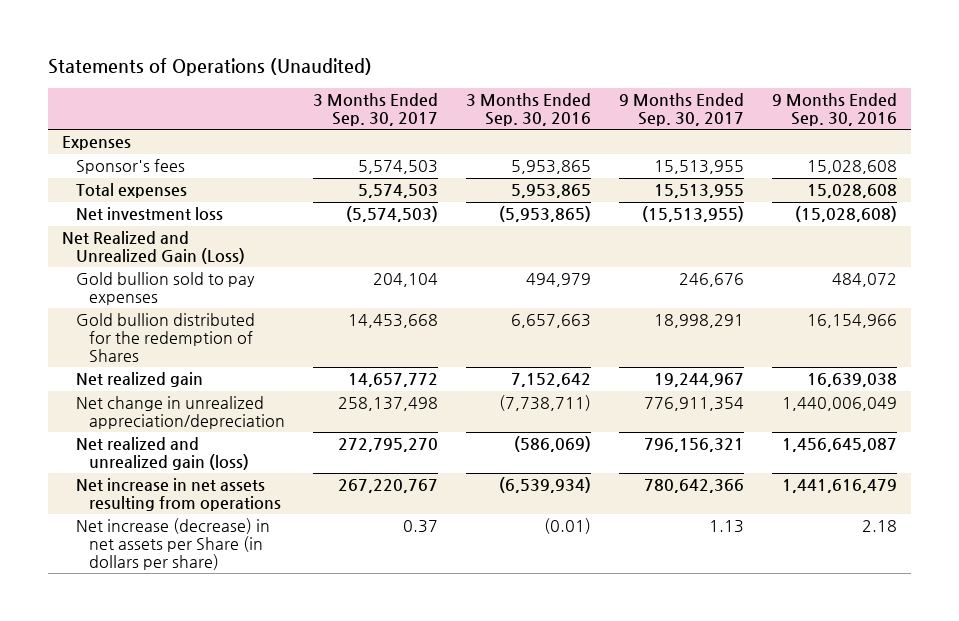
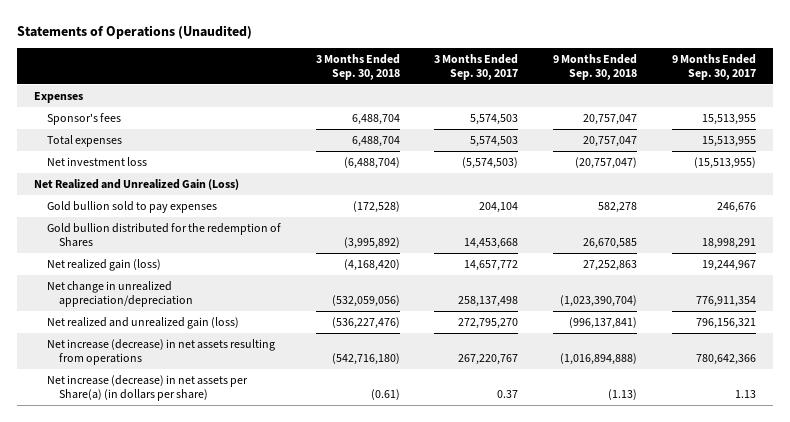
[466,92,592,126] 3 Months Ended Sep. 30, 2016 -> none
[771,92,897,126] 9 Months Ended Sep. 30, 2016 -> none
none -> [315,54,400,81] 3 Months Ended Sep. 30, 2018
none -> [552,54,637,81] 9 Months Ended Sep. 30, 2018
[75,372,203,388] Net realized gain -> [46,258,161,271] Net realized gain (loss)
[75,478,282,512] Net increase in net assets resulting from operations -> [46,338,275,365] Net increase (decrease) in net assets resulting from operations
[75,518,270,571] Net increase (decrease) in net assets per Share (in dollars per share) -> [46,374,248,401] Net increase (decrease) in net assets per Share(a) (in dollars per share)

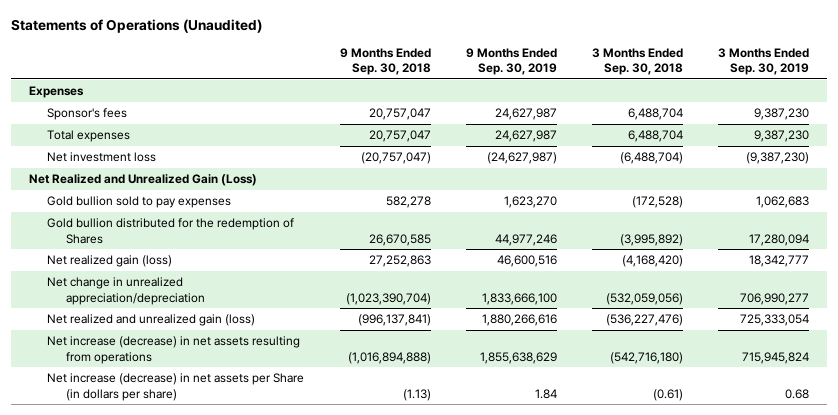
[434,54,519,81] 3 Months Ended Sep. 30, 2017 -> none
[671,54,756,81] 9 Months Ended Sep. 30, 2017 -> none
none -> [465,47,557,76] 9 Months Ended Sep. 30, 2019
none -> [718,47,810,76] 3 Months Ended Sep. 30, 2019
[46,374,248,401] Net increase (decrease) in net assets per Share(a) (in dollars per share) -> [47,373,305,401] Net increase (decrease) in net assets per Share (in dollars per share)

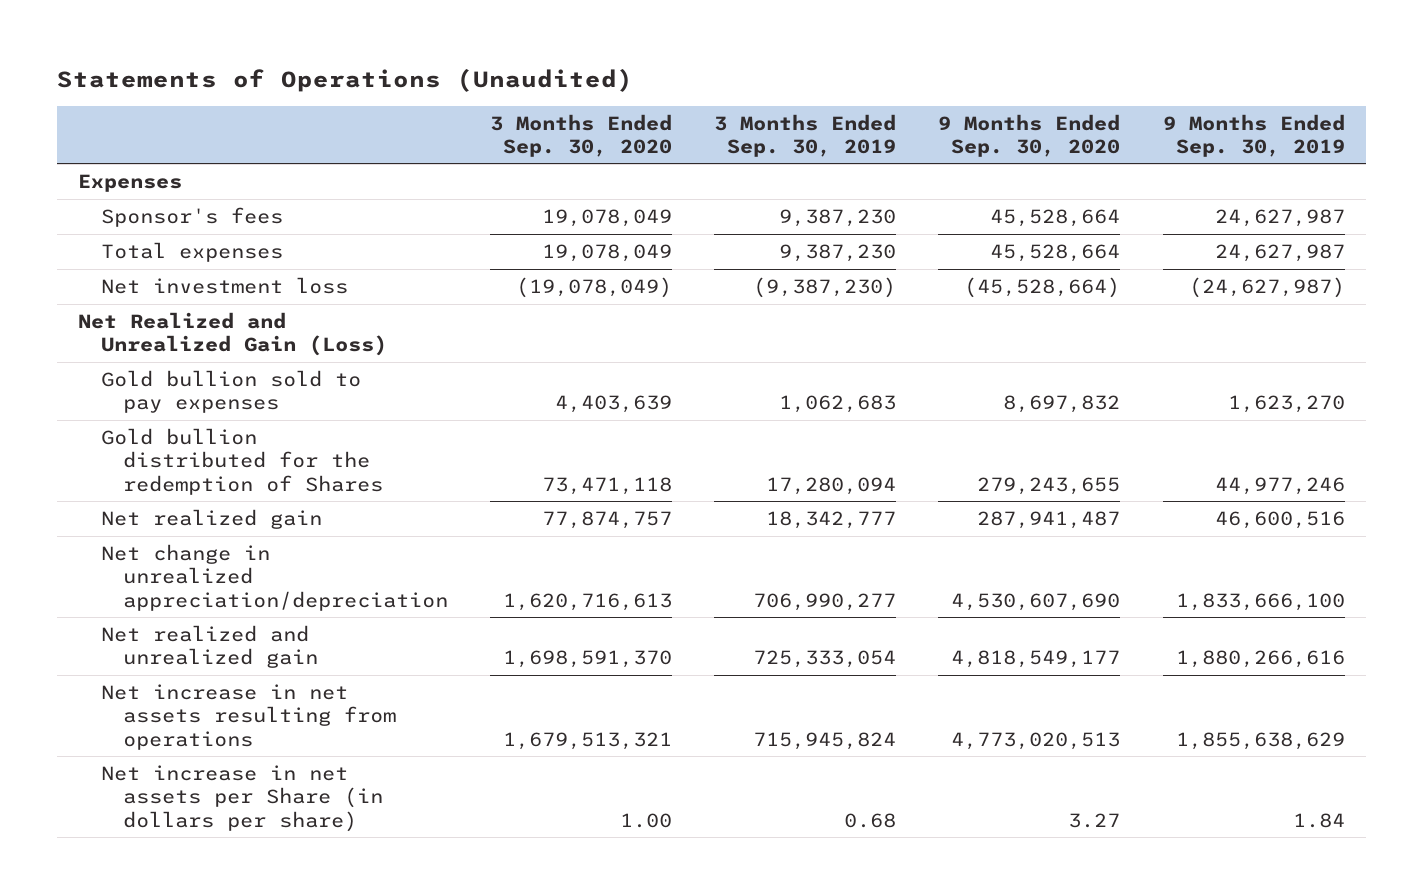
[339,47,431,76] 9 Months Ended Sep. 30, 2018 -> none
[591,47,683,76] 3 Months Ended Sep. 30, 2018 -> none
none -> [490,113,673,157] 3 Months Ended Sep. 30, 2020
none -> [938,113,1121,157] 9 Months Ended Sep. 30, 2020
[47,255,173,268] Net realized gain (loss) -> [100,508,322,529] Net realized gain
[47,314,256,327] Net realized and unrealized gain (loss) -> [100,624,318,669] Net realized and unrealized gain
[47,336,301,364] Net increase (decrease) in net assets resulting from operations -> [100,683,396,750] Net increase in net assets resulting from operations
[47,373,305,401] Net increase (decrease) in net assets per Share (in dollars per share) -> [100,764,383,832] Net increase in net assets per Share (in dollars per share)

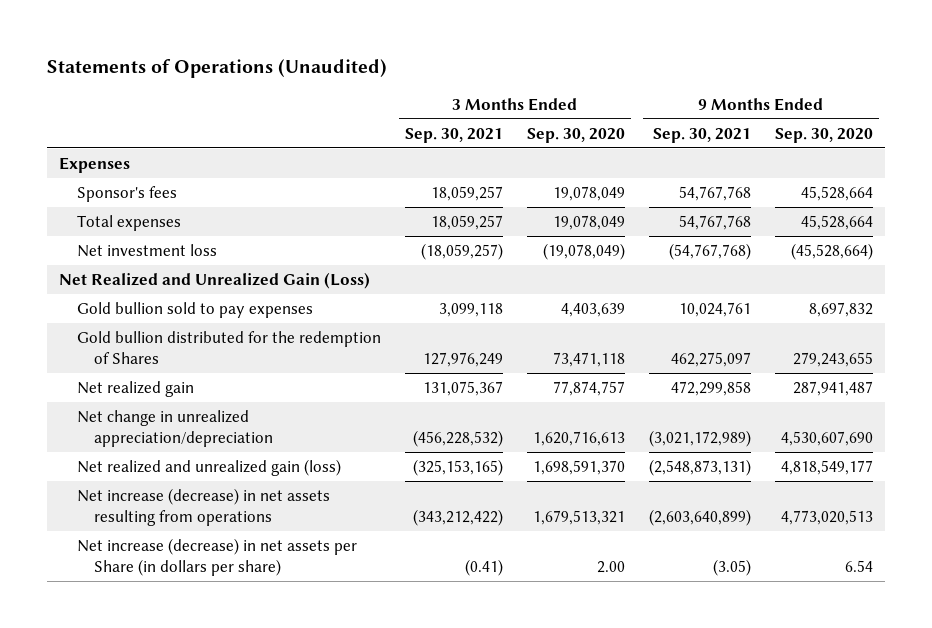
[714,113,897,157] 3 Months Ended Sep. 30, 2019 -> none
[1162,113,1345,157] 9 Months Ended Sep. 30, 2019 -> none
none -> [404,127,503,143] Sep. 30, 2021
none -> [652,127,751,143] Sep. 30, 2021
[100,624,318,669] Net realized and unrealized gain -> [76,458,341,476] Net realized and unrealized gain (loss)
[100,683,396,750] Net increase in net assets resulting from operations -> [76,487,330,527] Net increase (decrease) in net assets resulting from operations
[100,764,383,832] Net increase in net assets per Share (in dollars per share) -> [76,537,357,577] Net increase (decrease) in net assets per Share (in dollars per share)
[620,812,673,828] 1.00 -> [596,561,625,574] 2.00
[1068,812,1121,828] 3.27 -> [844,560,873,573] 6.54

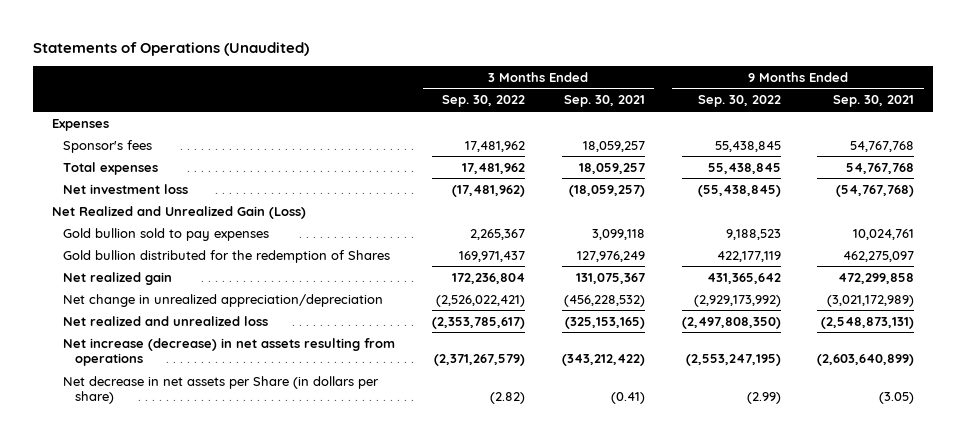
[526,127,625,143] Sep. 30, 2020 -> none
[774,127,873,143] Sep. 30, 2020 -> none
none -> [442,95,526,108] Sep. 30, 2022
none -> [697,95,781,108] Sep. 30, 2022
[76,458,341,476] Net realized and unrealized gain (loss) -> [63,315,269,326] Net realized and unrealized loss
[76,537,357,577] Net increase (decrease) in net assets per Share (in dollars per share) -> [63,375,380,405] Net decrease in net assets per Share (in dollars per share)

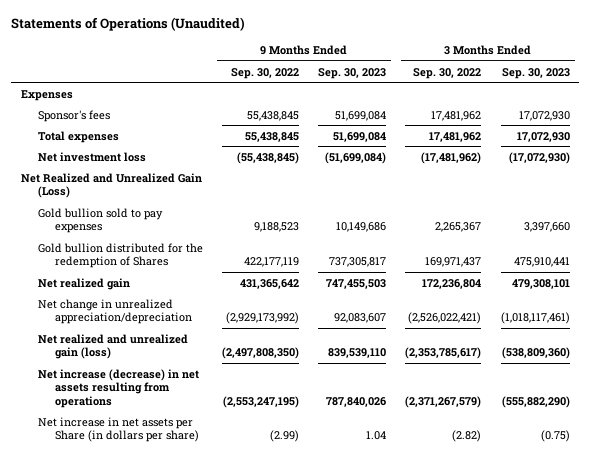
[563,95,645,108] Sep. 30, 2021 -> none
[833,95,915,108] Sep. 30, 2021 -> none
none -> [318,67,387,79] Sep. 30, 2023
none -> [501,67,570,79] Sep. 30, 2023
[63,315,269,326] Net realized and unrealized loss -> [37,333,188,360] Net realized and unrealized gain (loss)
[63,375,380,405] Net decrease in net assets per Share (in dollars per share) -> [37,416,199,443] Net increase in net assets per Share (in dollars per share)

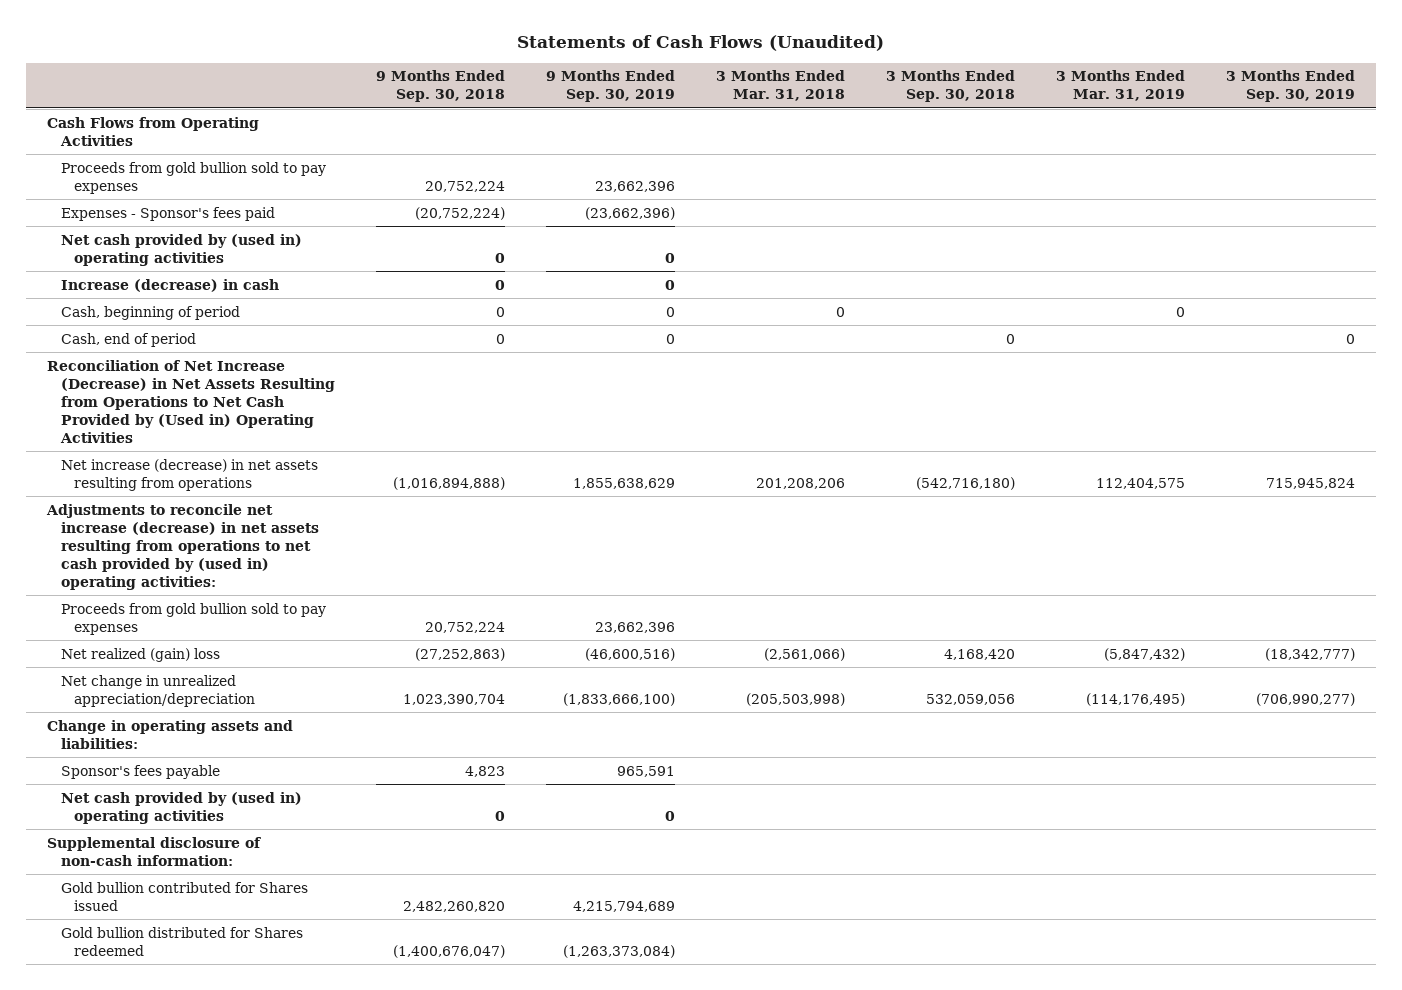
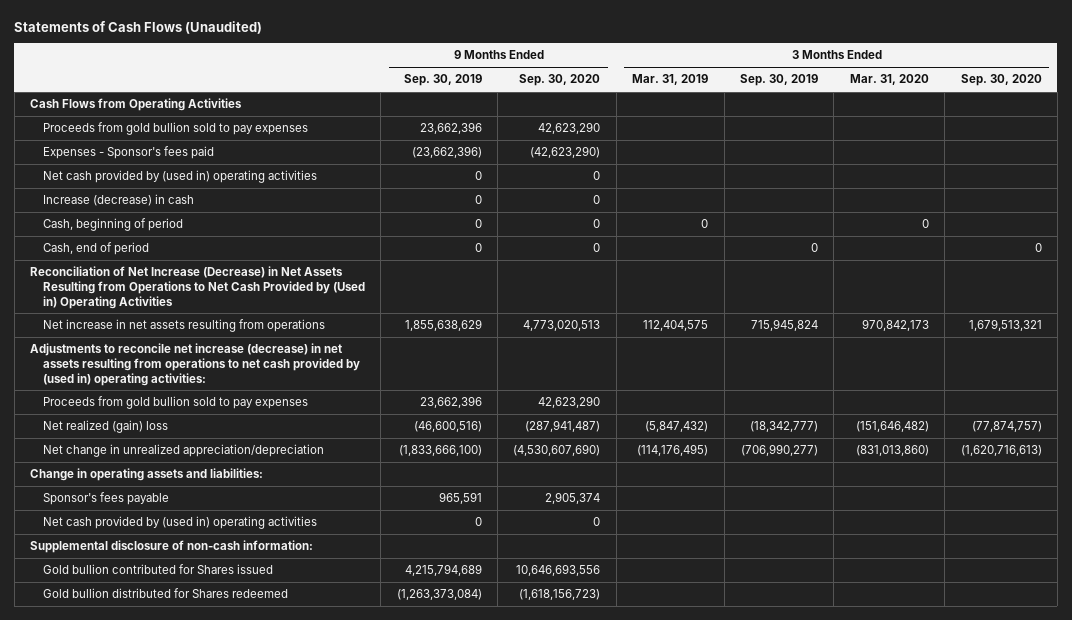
[375,70,505,103] 9 Months Ended Sep. 30, 2018 -> none
[715,70,845,102] 3 Months Ended Mar. 31, 2018 -> none
[885,70,1015,103] 3 Months Ended Sep. 30, 2018 -> none
none -> [519,74,601,87] Sep. 30, 2020
none -> [849,74,929,86] Mar. 31, 2020
none -> [960,74,1042,87] Sep. 30, 2020
[60,458,318,491] Net increase (decrease) in net assets resulting from operations -> [42,319,325,333] Net increase in net assets resulting from operations

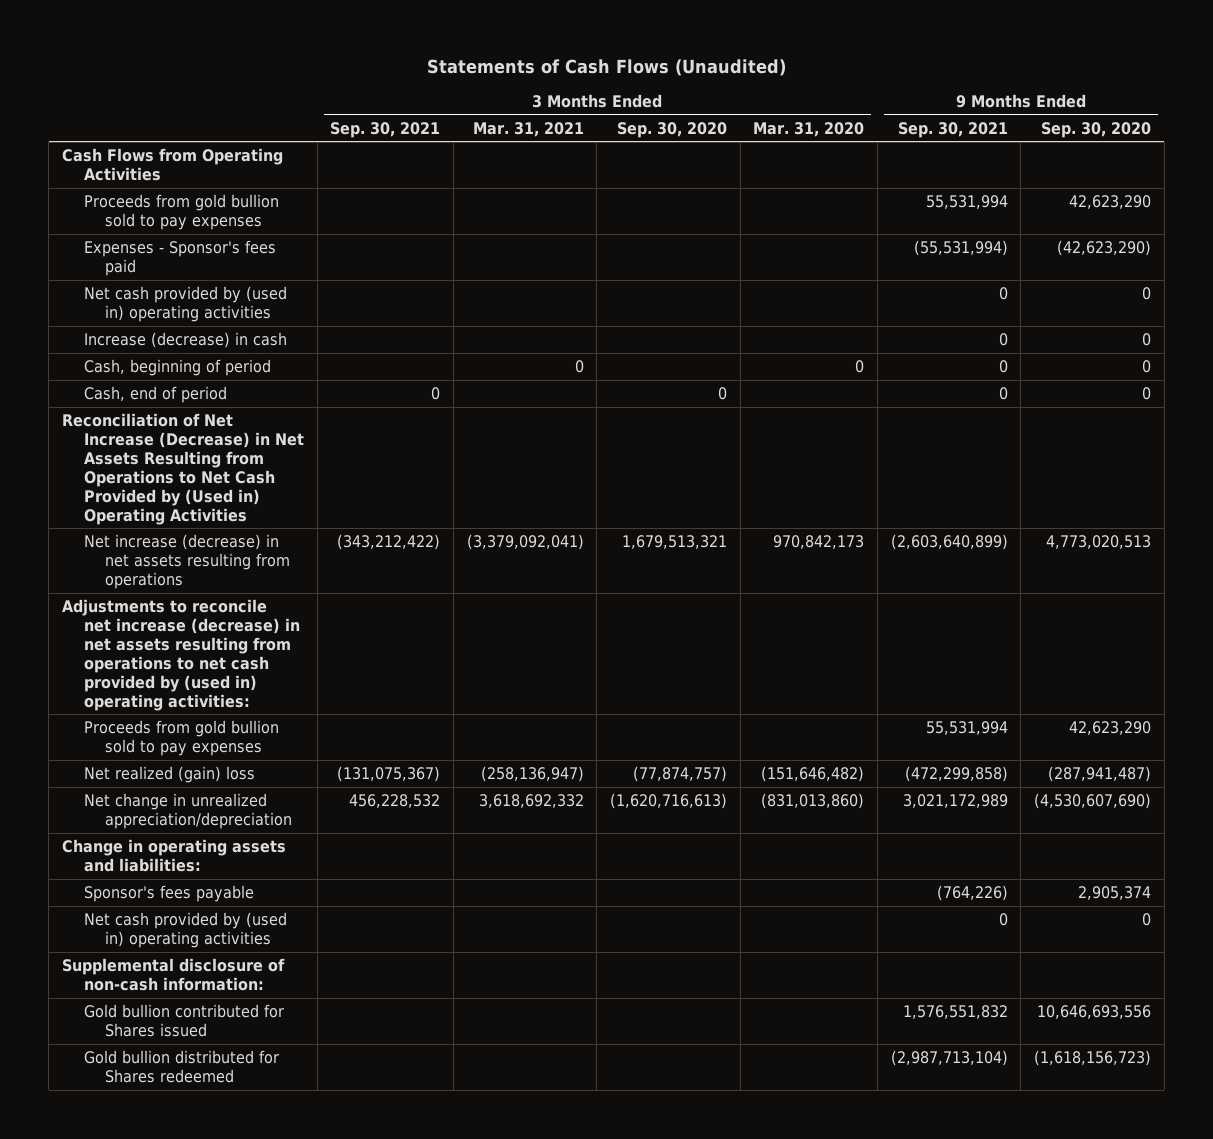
[403,74,482,87] Sep. 30, 2019 -> none
[632,74,709,86] Mar. 31, 2019 -> none
[739,74,818,87] Sep. 30, 2019 -> none
none -> [330,121,441,138] Sep. 30, 2021
none -> [472,121,584,137] Mar. 31, 2021
none -> [897,121,1008,138] Sep. 30, 2021
[42,319,325,333] Net increase in net assets resulting from operations -> [83,533,291,589] Net increase (decrease) in net assets resulting from operations

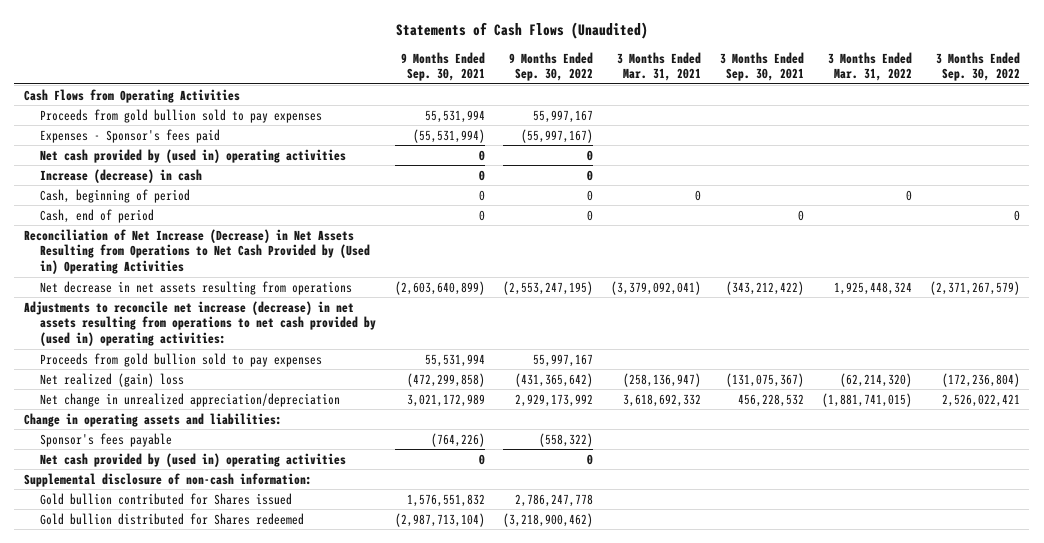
[616,121,727,138] Sep. 30, 2020 -> none
[753,121,865,137] Mar. 31, 2020 -> none
[1041,121,1152,138] Sep. 30, 2020 -> none
none -> [509,51,594,82] 9 Months Ended Sep. 30, 2022
none -> [827,51,912,82] 3 Months Ended Mar. 31, 2022
none -> [936,51,1021,82] 3 Months Ended Sep. 30, 2022
[83,533,291,589] Net increase (decrease) in net assets resulting from operations -> [40,280,353,295] Net decrease in net assets resulting from operations

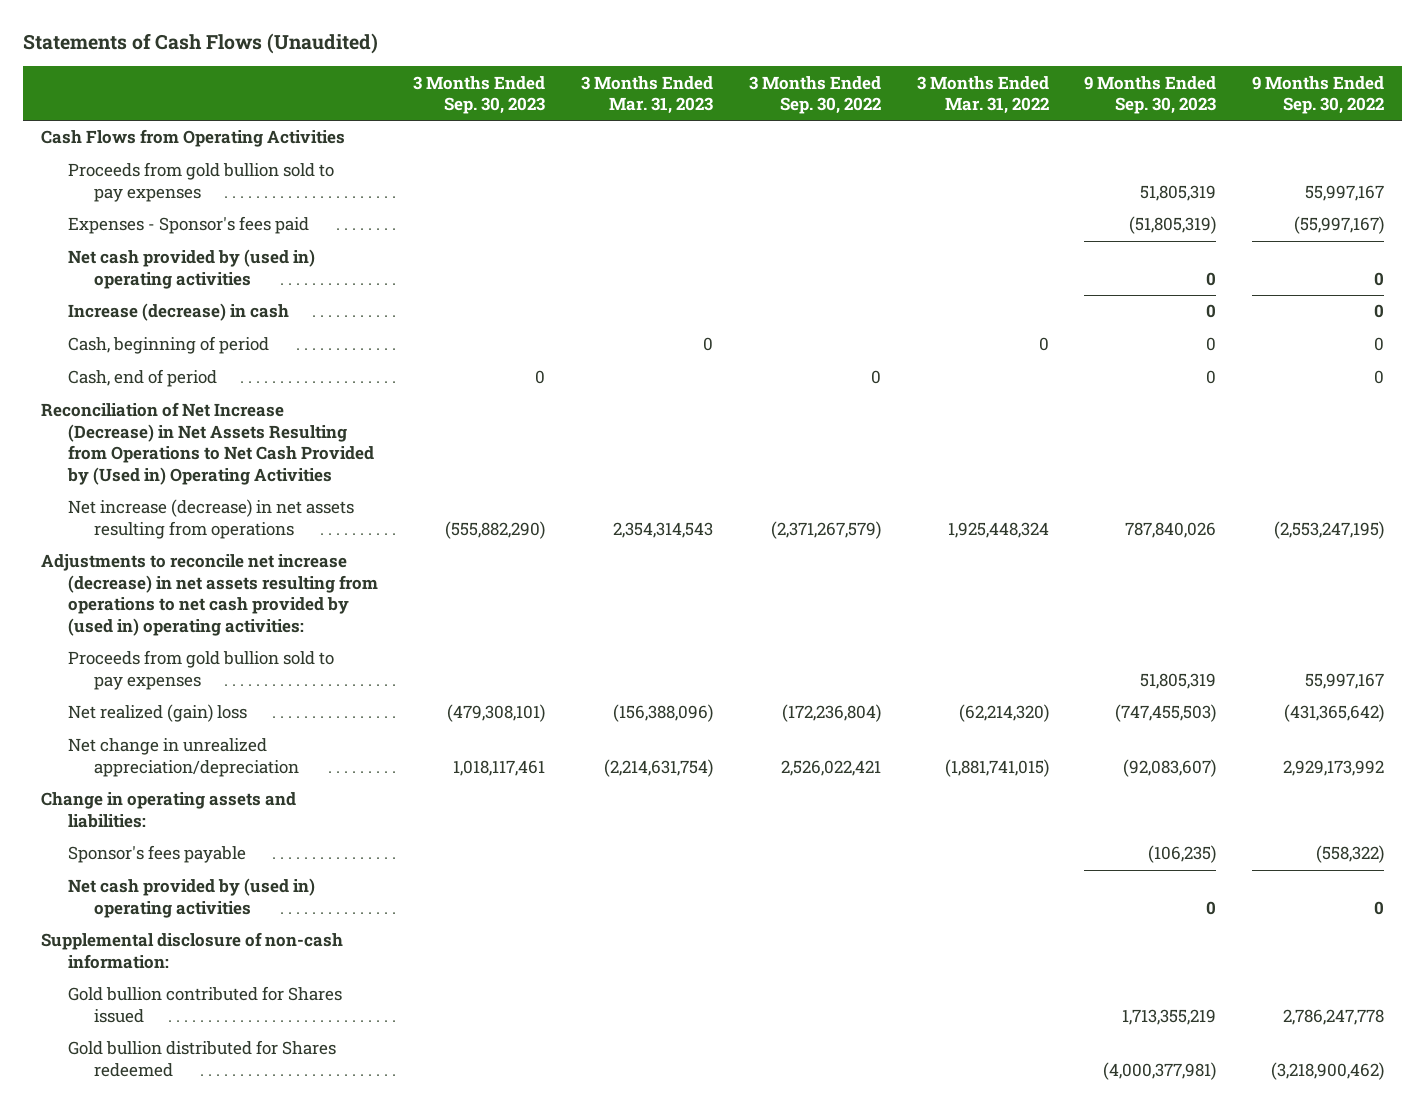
[400,51,485,82] 9 Months Ended Sep. 30, 2021 -> none
[617,51,702,82] 3 Months Ended Mar. 31, 2021 -> none
[719,51,804,82] 3 Months Ended Sep. 30, 2021 -> none
none -> [413,75,546,115] 3 Months Ended Sep. 30, 2023
none -> [581,75,714,115] 3 Months Ended Mar. 31, 2023
none -> [1084,75,1217,115] 9 Months Ended Sep. 30, 2023
[40,280,353,295] Net decrease in net assets resulting from operations -> [67,499,354,539] Net increase (decrease) in net assets resulting from operations

